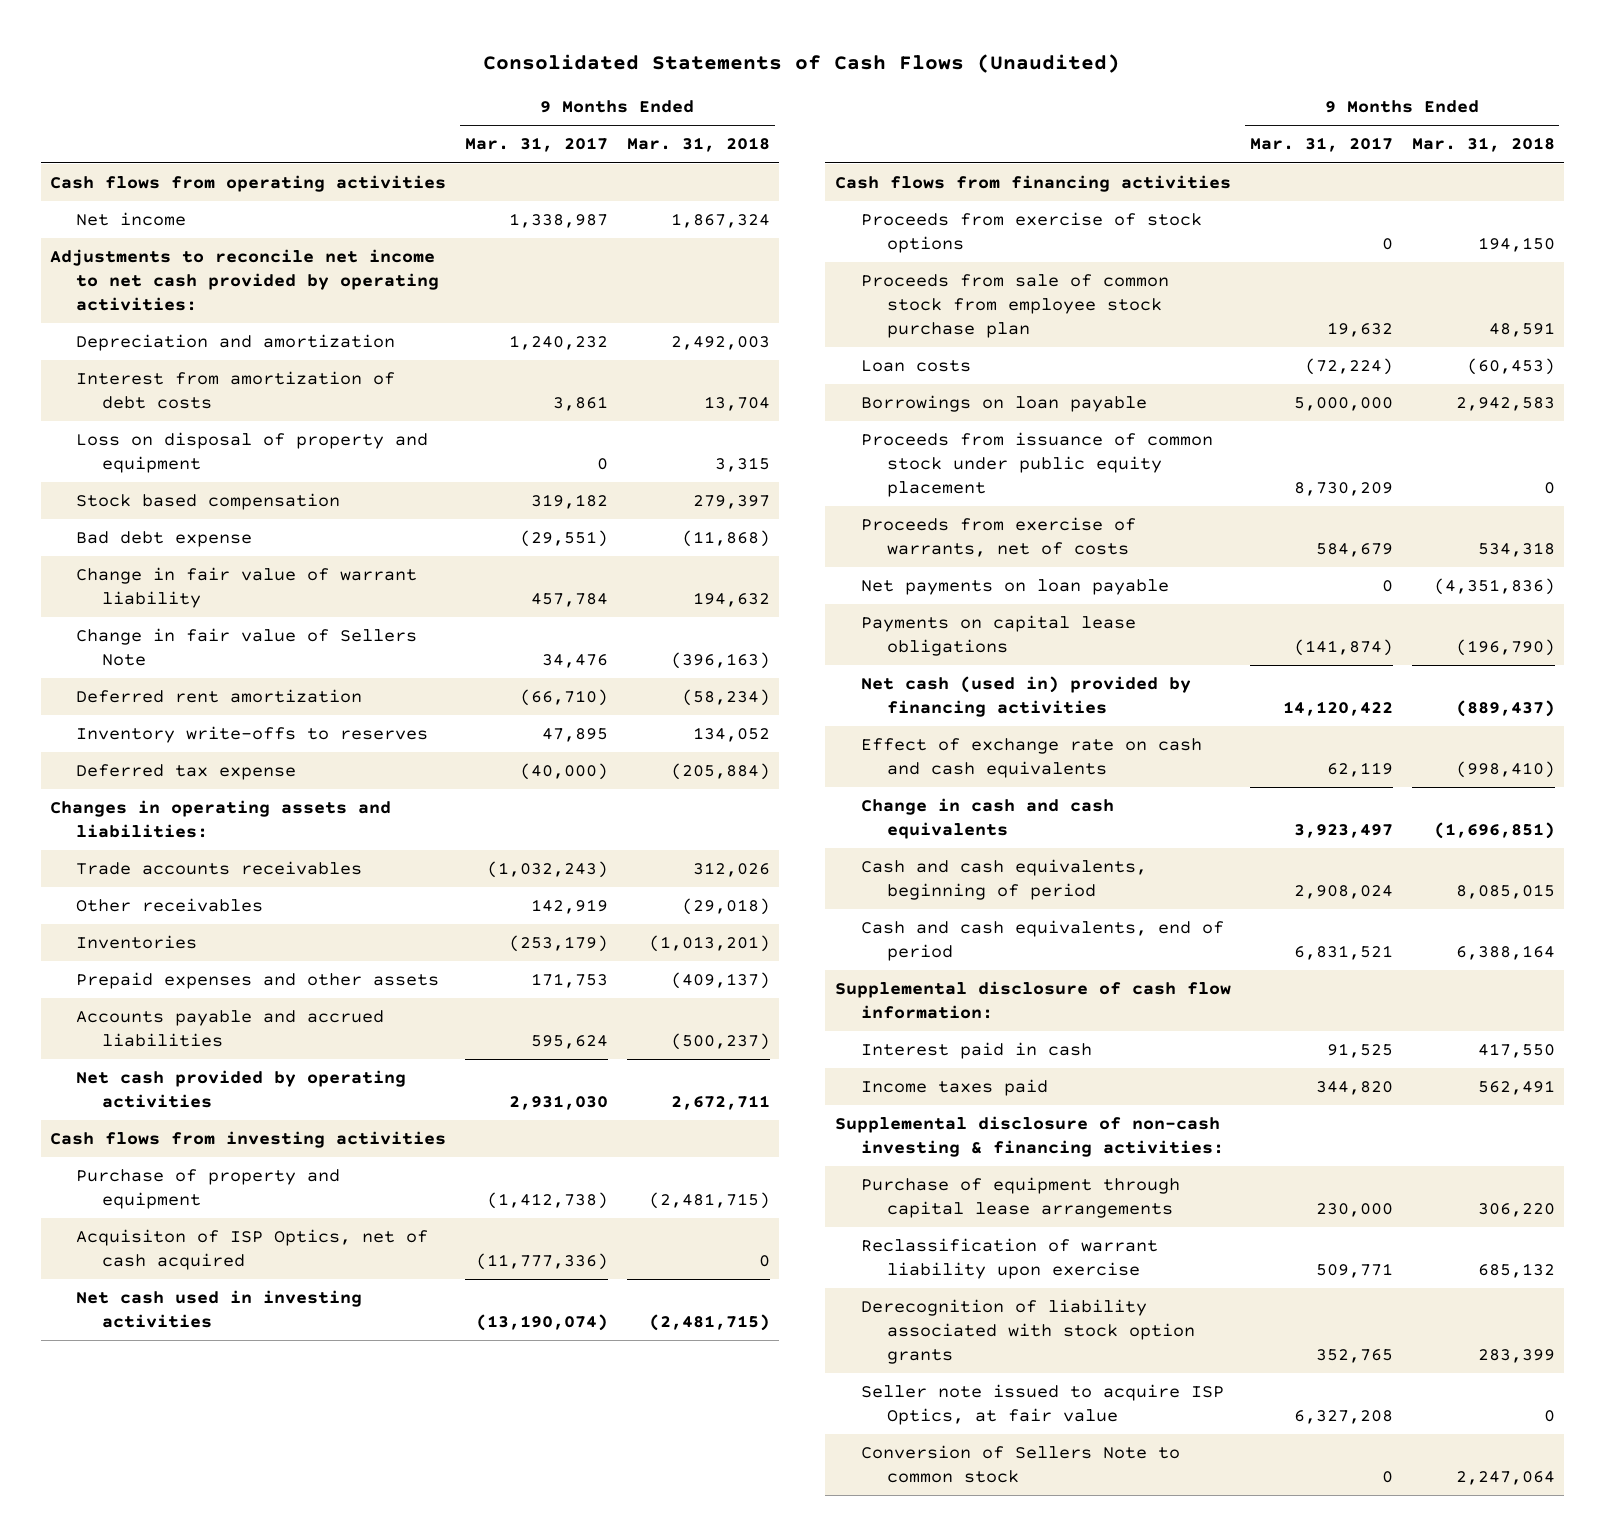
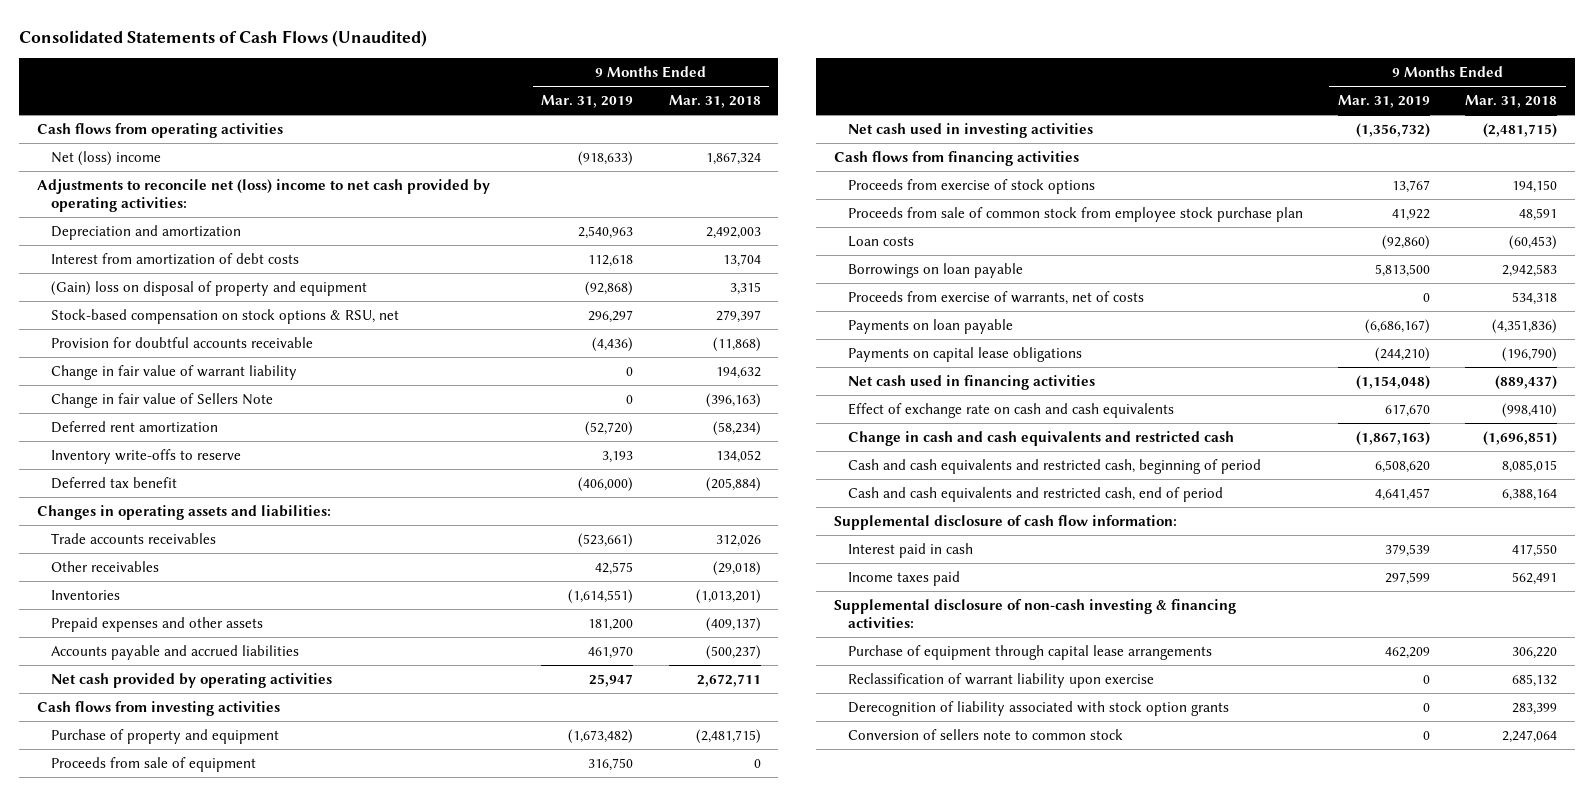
[464,137,608,153] Mar. 31, 2017 -> none
none -> [541,95,634,109] Mar. 31, 2019
[75,212,186,227] Net income -> [51,150,162,166] Net (loss) income
[50,249,439,311] Adjustments to reconcile net income to net cash provided by operating activities: -> [37,178,491,212] Adjustments to reconcile net (loss) income to net cash provided by operating activities:
[75,432,428,474] Loss on disposal of property and equipment -> [51,280,368,296] (Gain) loss on disposal of property and equipment
[75,493,340,511] Stock based compensation -> [51,308,400,324] Stock-based compensation on stock options & RSU, net
[75,531,252,548] Bad debt expense -> [51,336,314,348] Provision for doubtful accounts receivable
[75,726,428,744] Inventory write-offs to reserves -> [51,448,242,464] Inventory write-offs to reserve
[75,764,296,781] Deferred tax expense -> [51,476,178,489] Deferred tax benefit
[75,1229,428,1271] Acquisiton of ISP Optics, net of cash acquired -> none
none -> [51,756,257,772] Proceeds from sale of equipment
[860,432,1213,497] Proceeds from issuance of common stock under public equity placement -> none
[860,579,1169,596] Net payments on loan payable -> [847,318,1013,334] Payments on loan payable
[860,676,1191,718] Net cash (used in) provided by financing activities -> [847,374,1095,390] Net cash used in financing activities
[860,798,1114,840] Change in cash and cash equivalents -> [847,430,1234,446] Change in cash and cash equivalents and restricted cash
[860,859,1147,901] Cash and cash equivalents, beginning of period -> [847,458,1261,474] Cash and cash equivalents and restricted cash, beginning of period
[860,920,1224,962] Cash and cash equivalents, end of period -> [847,486,1223,502] Cash and cash equivalents and restricted cash, end of period
[860,1384,1224,1426] Seller note issued to acquire ISP Optics, at fair value -> none
[860,1445,1180,1484] Conversion of Sellers Note to common stock -> [847,728,1123,740] Conversion of sellers note to common stock

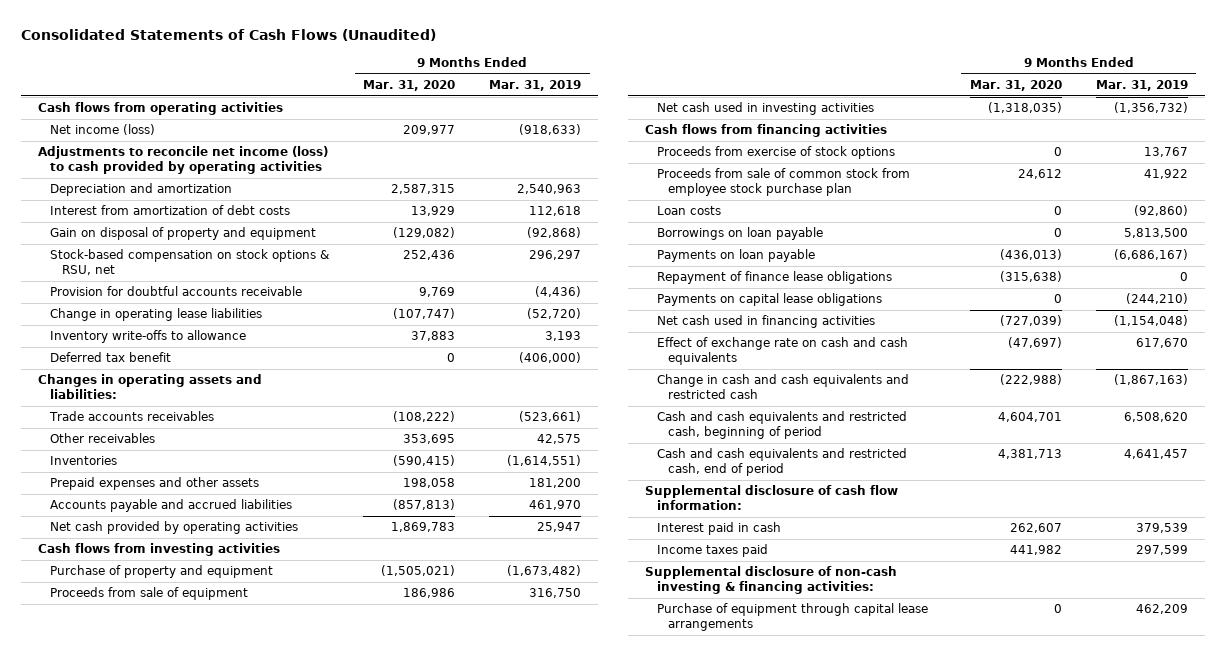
[668,95,761,109] Mar. 31, 2018 -> none
none -> [363,80,456,92] Mar. 31, 2020
[51,150,162,166] Net (loss) income -> [49,124,155,136] Net income (loss)
[37,178,491,212] Adjustments to reconcile net (loss) income to net cash provided by operating activities: -> [38,146,329,174] Adjustments to reconcile net income (loss) to cash provided by operating activities
[51,280,368,296] (Gain) loss on disposal of property and equipment -> [49,227,316,241] Gain on disposal of property and equipment
[51,364,298,380] Change in fair value of warrant liability -> none
[51,392,274,408] Change in fair value of Sellers Note -> none
[51,420,219,433] Deferred rent amortization -> [49,308,262,322] Change in operating lease liabilities
[51,448,242,464] Inventory write-offs to reserve -> [49,330,246,344] Inventory write-offs to allowance
[847,290,1144,305] Proceeds from exercise of warrants, net of costs -> none
none -> [656,271,892,285] Repayment of finance lease obligations
[847,672,1154,688] Reclassification of warrant liability upon exercise -> none
[847,700,1229,716] Derecognition of liability associated with stock option grants -> none
[847,728,1123,740] Conversion of sellers note to common stock -> none

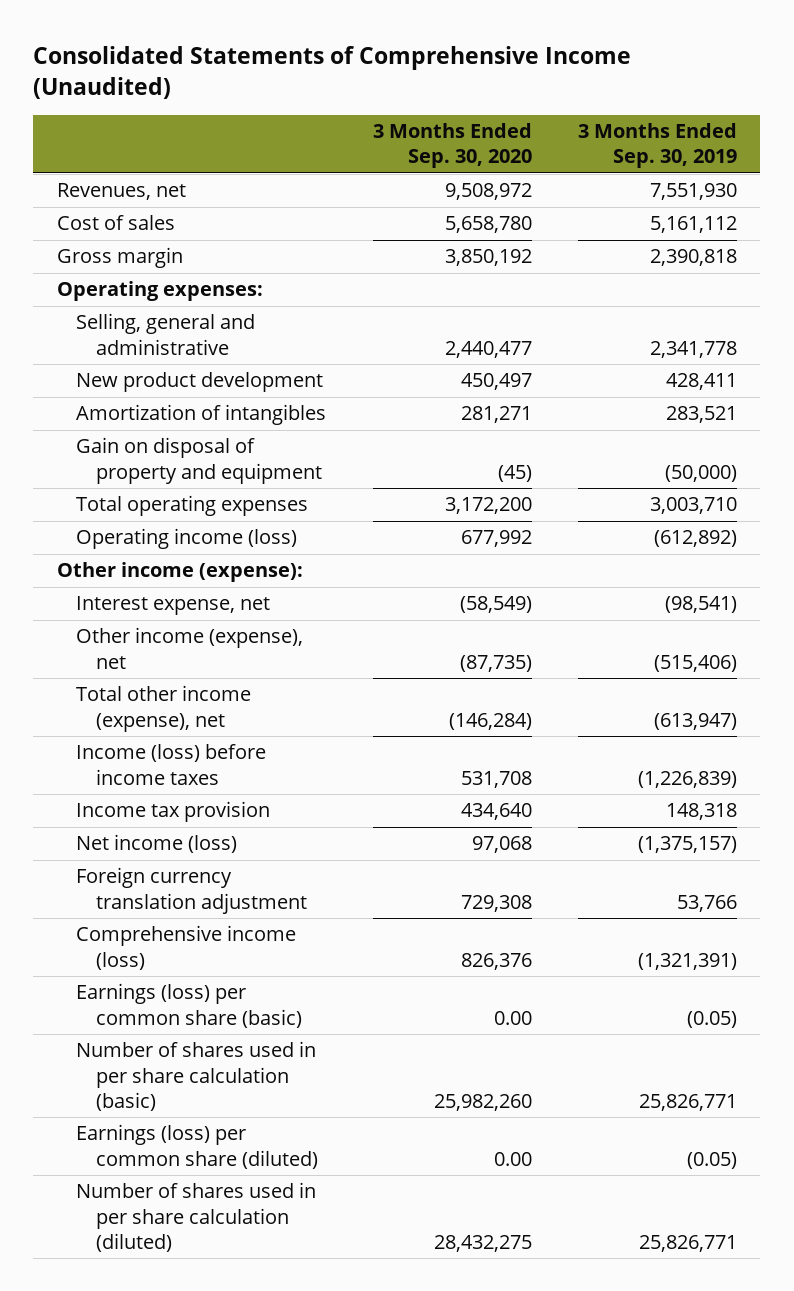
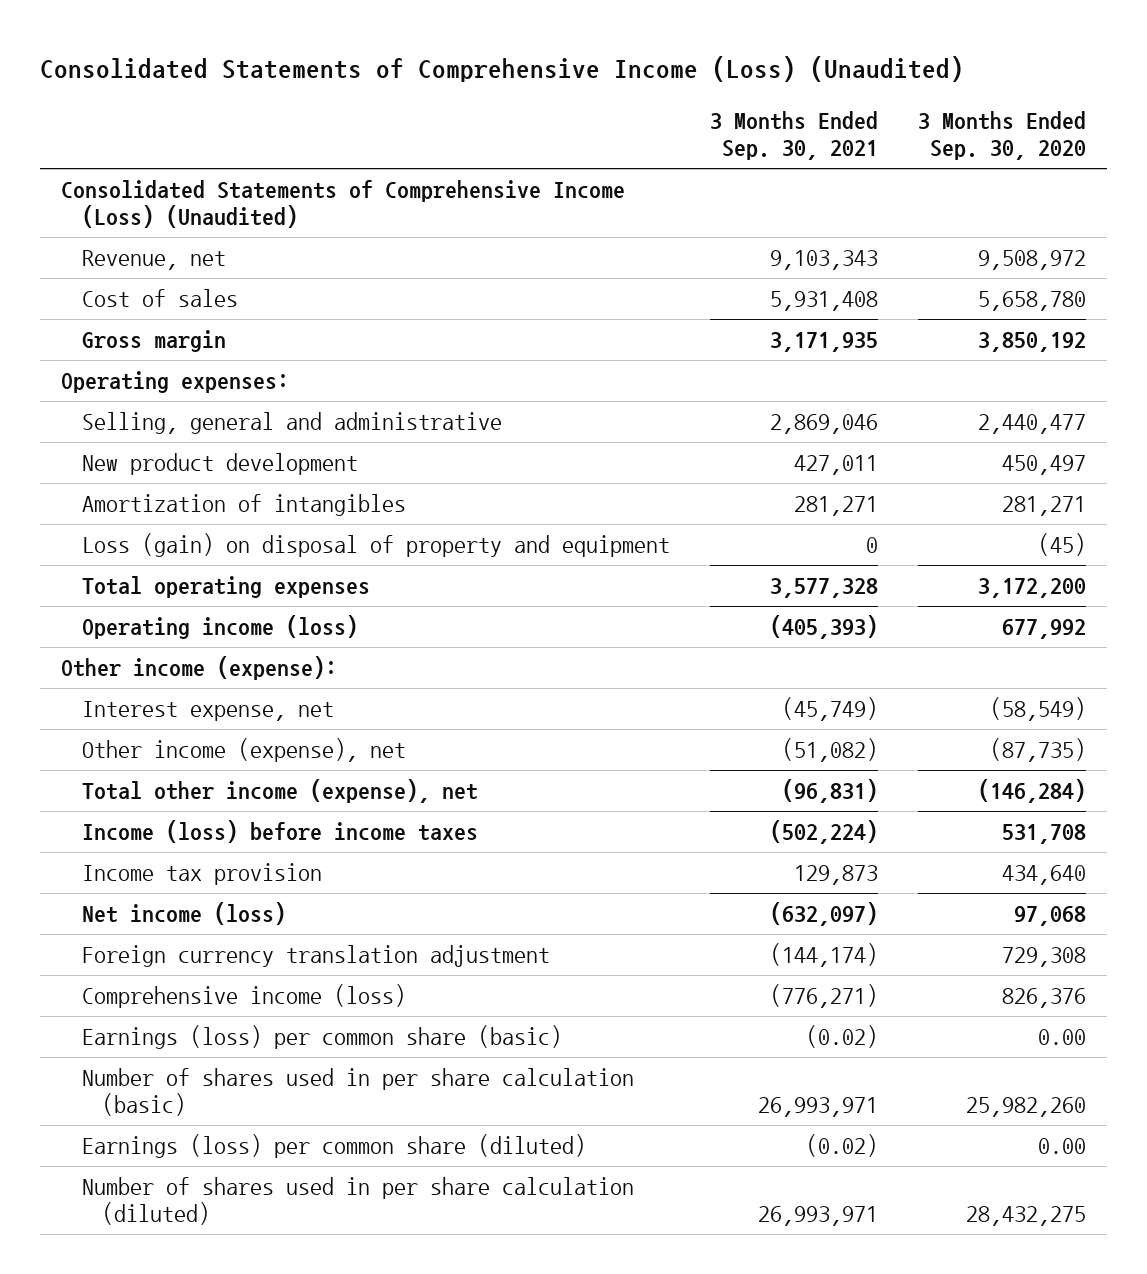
[33,46,632,99] Consolidated Statements of Comprehensive Income (Unaudited) -> [40,55,965,82] Consolidated Statements of Comprehensive Income (Loss) (Unaudited)
[578,123,738,169] 3 Months Ended Sep. 30, 2019 -> none
none -> [709,111,878,161] 3 Months Ended Sep. 30, 2021
none -> [60,180,625,229] Consolidated Statements of Comprehensive Income (Loss) (Unaudited)
[56,183,186,201] Revenues, net -> [81,250,226,271] Revenue, net
[76,437,322,484] Gain on disposal of property and equipment -> [81,533,670,558] Loss (gain) on disposal of property and equipment

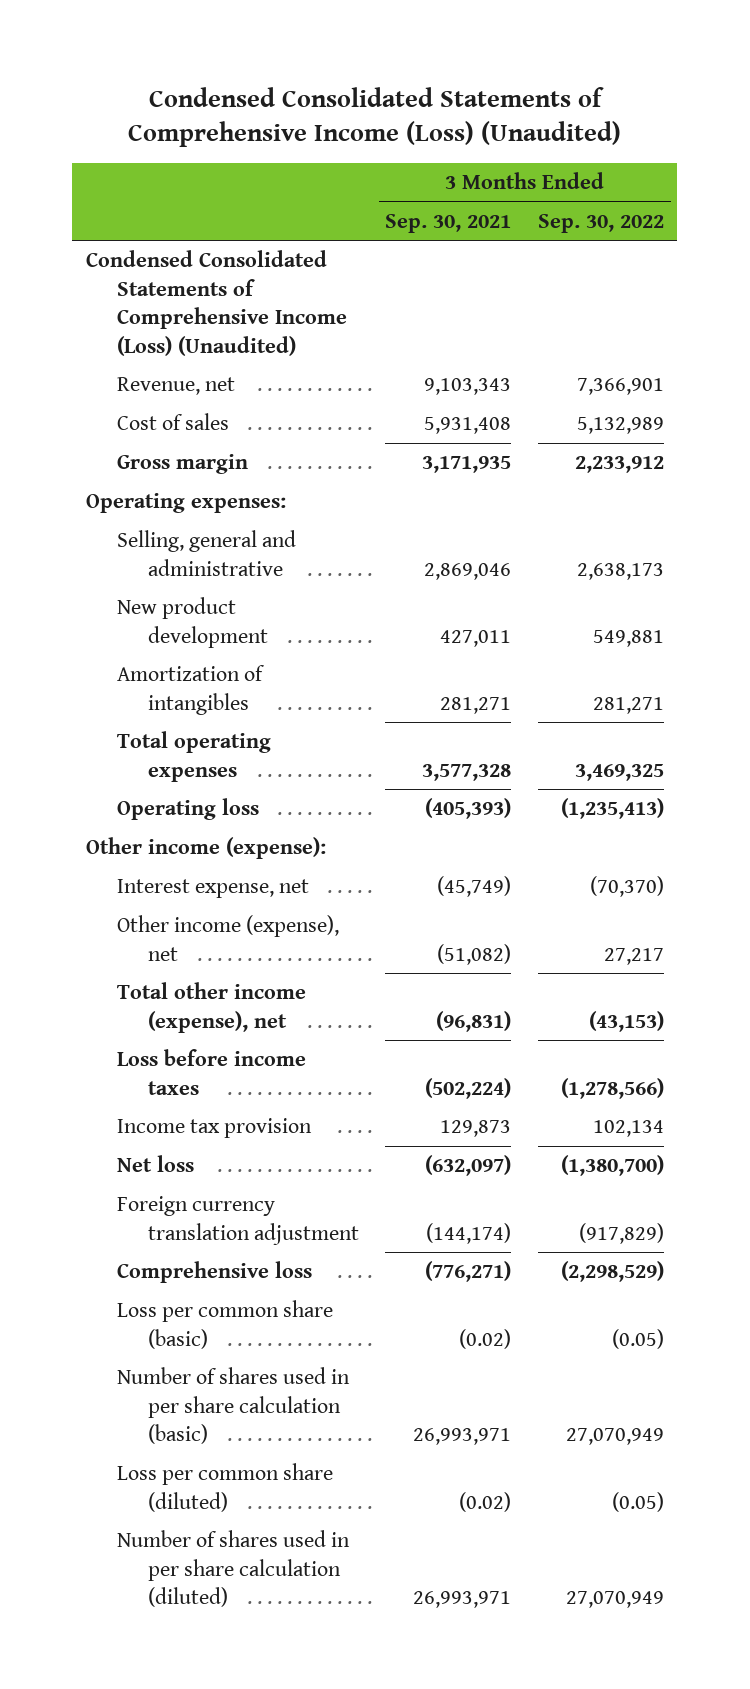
[40,55,965,82] Consolidated Statements of Comprehensive Income (Loss) (Unaudited) -> [127,86,621,147] Condensed Consolidated Statements of Comprehensive Income (Loss) (Unaudited)
[918,111,1087,161] 3 Months Ended Sep. 30, 2020 -> none
none -> [537,213,664,233] Sep. 30, 2022
[60,180,625,229] Consolidated Statements of Comprehensive Income (Loss) (Unaudited) -> [85,250,347,356] Condensed Consolidated Statements of Comprehensive Income (Loss) (Unaudited)
[81,533,670,558] Loss (gain) on disposal of property and equipment -> none
[81,615,358,640] Operating income (loss) -> [116,798,259,821] Operating loss
[81,820,478,844] Income (loss) before income taxes -> [116,1049,306,1095] Loss before income taxes
[81,902,286,926] Net income (loss) -> [116,1155,194,1173] Net loss
[81,984,406,1009] Comprehensive income (loss) -> [116,1261,312,1284] Comprehensive loss
[81,1025,562,1050] Earnings (loss) per common share (basic) -> [116,1300,333,1349] Loss per common share (basic)
[81,1134,586,1159] Earnings (loss) per common share (diluted) -> [116,1463,333,1512] Loss per common share (diluted)

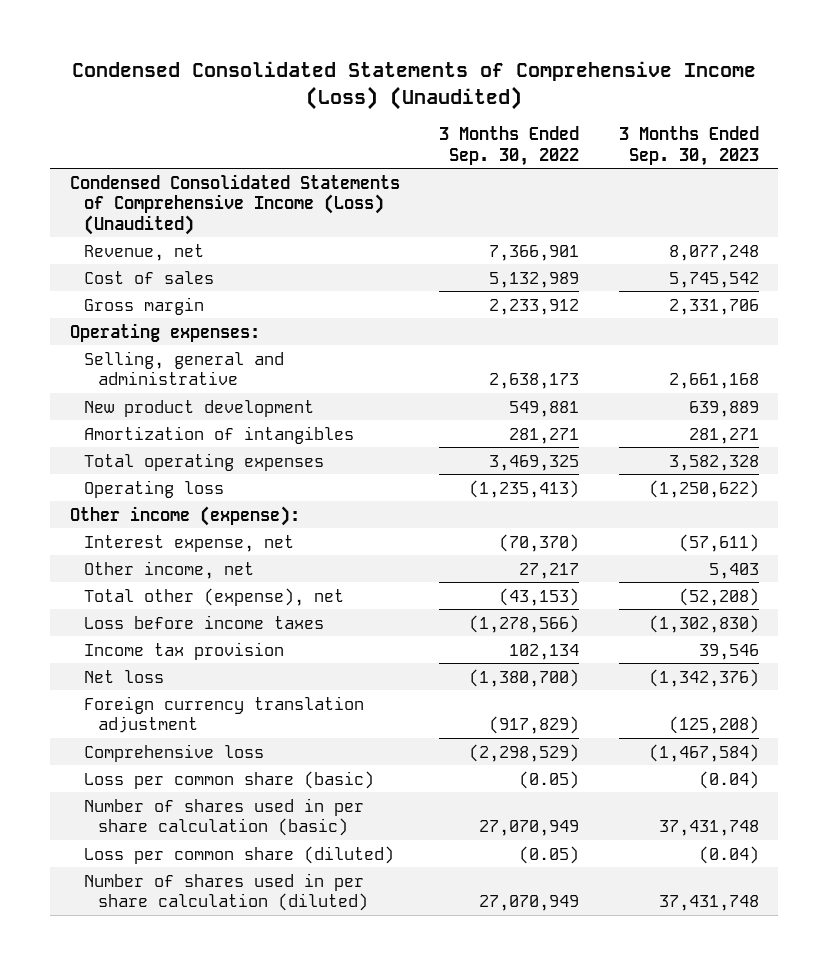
[385,213,512,233] Sep. 30, 2021 -> none
none -> [618,126,759,167] 3 Months Ended Sep. 30, 2023
[116,915,339,961] Other income (expense), net -> [84,560,255,579] Other income, net
[116,982,306,1033] Total other income (expense), net -> [84,587,345,606] Total other (expense), net

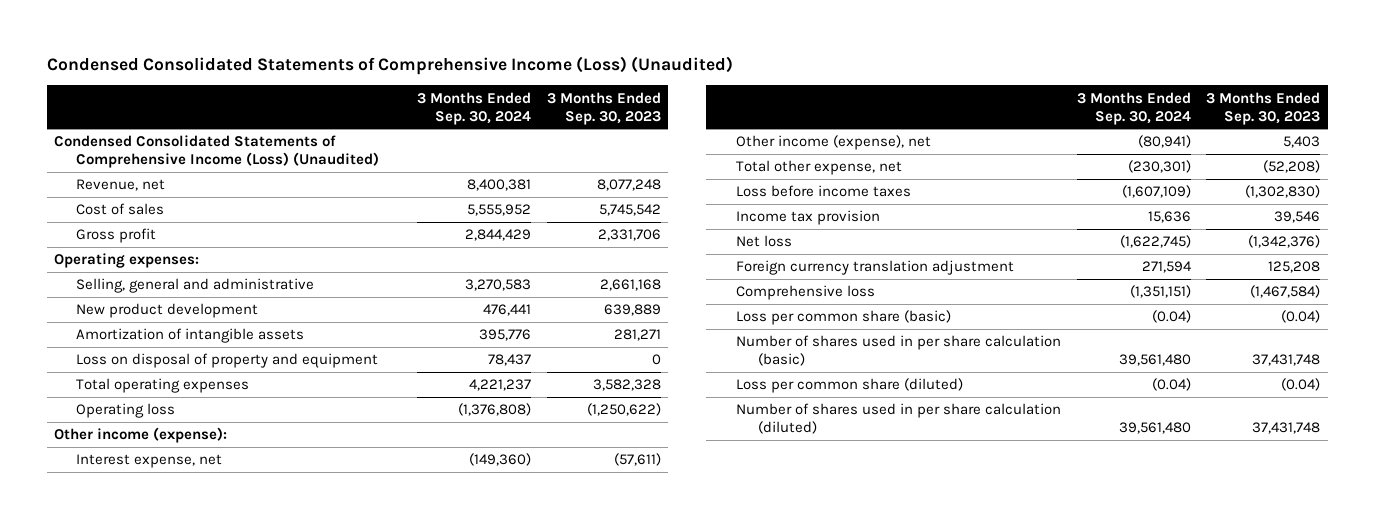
[439,126,580,167] 3 Months Ended Sep. 30, 2022 -> none
none -> [416,91,531,125] 3 Months Ended Sep. 30, 2024
[84,296,205,315] Gross margin -> [76,228,157,244] Gross profit
[84,425,355,444] Amortization of intangibles -> [76,328,305,344] Amortization of intangible assets
none -> [76,353,379,369] Loss on disposal of property and equipment
[84,560,255,579] Other income, net -> [735,135,931,151] Other income (expense), net
[84,587,345,606] Total other (expense), net -> [735,160,902,176] Total other expense, net
[668,716,759,735] (125,208) -> [1268,261,1321,274] 125,208

